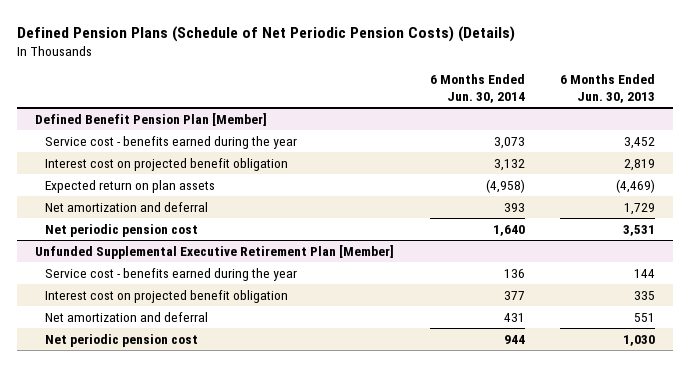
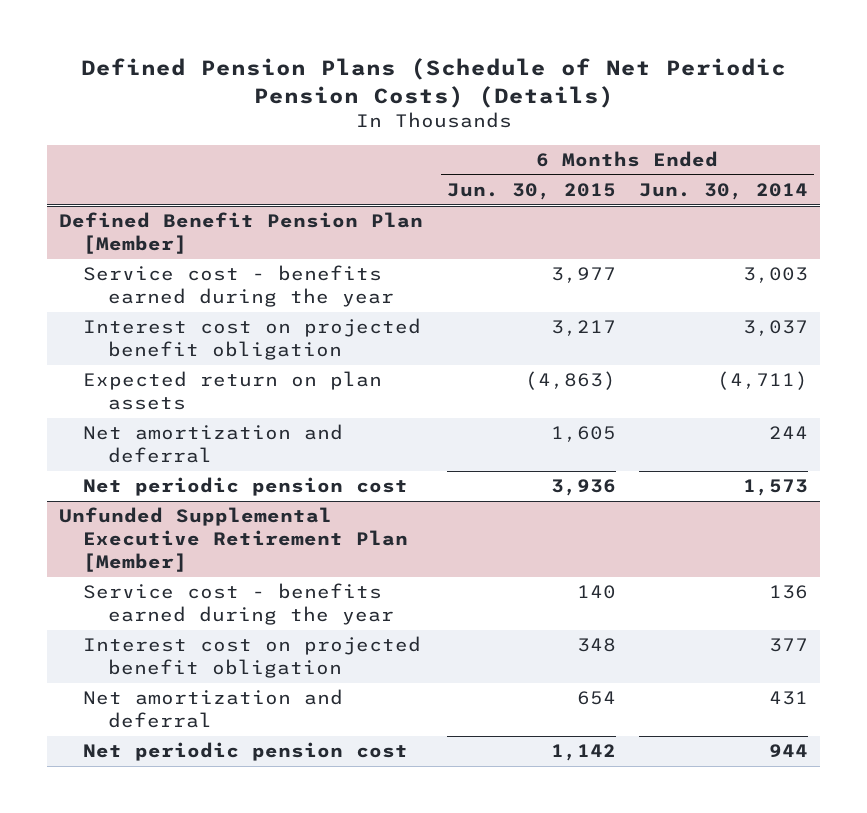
[560,74,656,103] 6 Months Ended Jun. 30, 2013 -> none
none -> [446,183,616,201] Jun. 30, 2015
[493,136,525,149] 3,073 -> [743,267,809,284] 3,003
[493,158,525,171] 3,132 -> [743,320,809,337] 3,037
[485,178,525,193] (4,958) -> [717,371,809,391] (4,711)
[503,202,525,212] 393 -> [769,426,809,440] 244
[492,224,525,236] 1,640 -> [743,479,809,497] 1,573

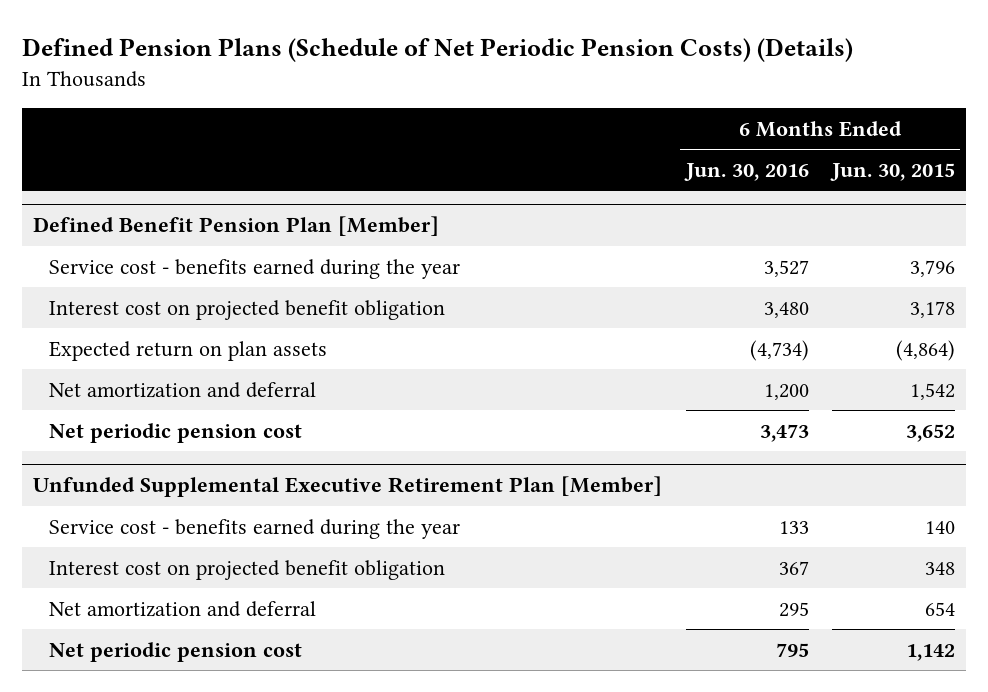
[639,183,809,201] Jun. 30, 2014 -> none
none -> [683,162,809,181] Jun. 30, 2016
[550,267,616,284] 3,977 -> [909,259,955,277] 3,796
[550,320,616,337] 3,217 -> [909,300,955,318] 3,178
[524,371,616,391] (4,863) -> [895,339,955,361] (4,864)
[550,426,616,443] 1,605 -> [909,382,955,400] 1,542
[550,479,616,497] 3,936 -> [905,423,955,442] 3,652

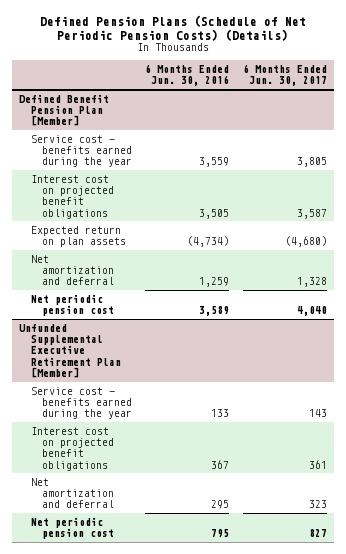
[829,162,955,181] Jun. 30, 2015 -> none
none -> [242,64,327,87] 6 Months Ended Jun. 30, 2017
[763,259,809,277] 3,527 -> [199,157,230,168] 3,559
[48,299,445,320] Interest cost on projected benefit obligation -> [30,174,114,219] Interest cost on projected benefit obligations
[763,301,809,318] 3,480 -> [199,208,230,219] 3,505
[763,383,809,400] 1,200 -> [199,277,230,288] 1,259
[759,423,809,442] 3,473 -> [199,306,230,317] 3,589
[48,559,445,580] Interest cost on projected benefit obligation -> [30,426,114,471] Interest cost on projected benefit obligations

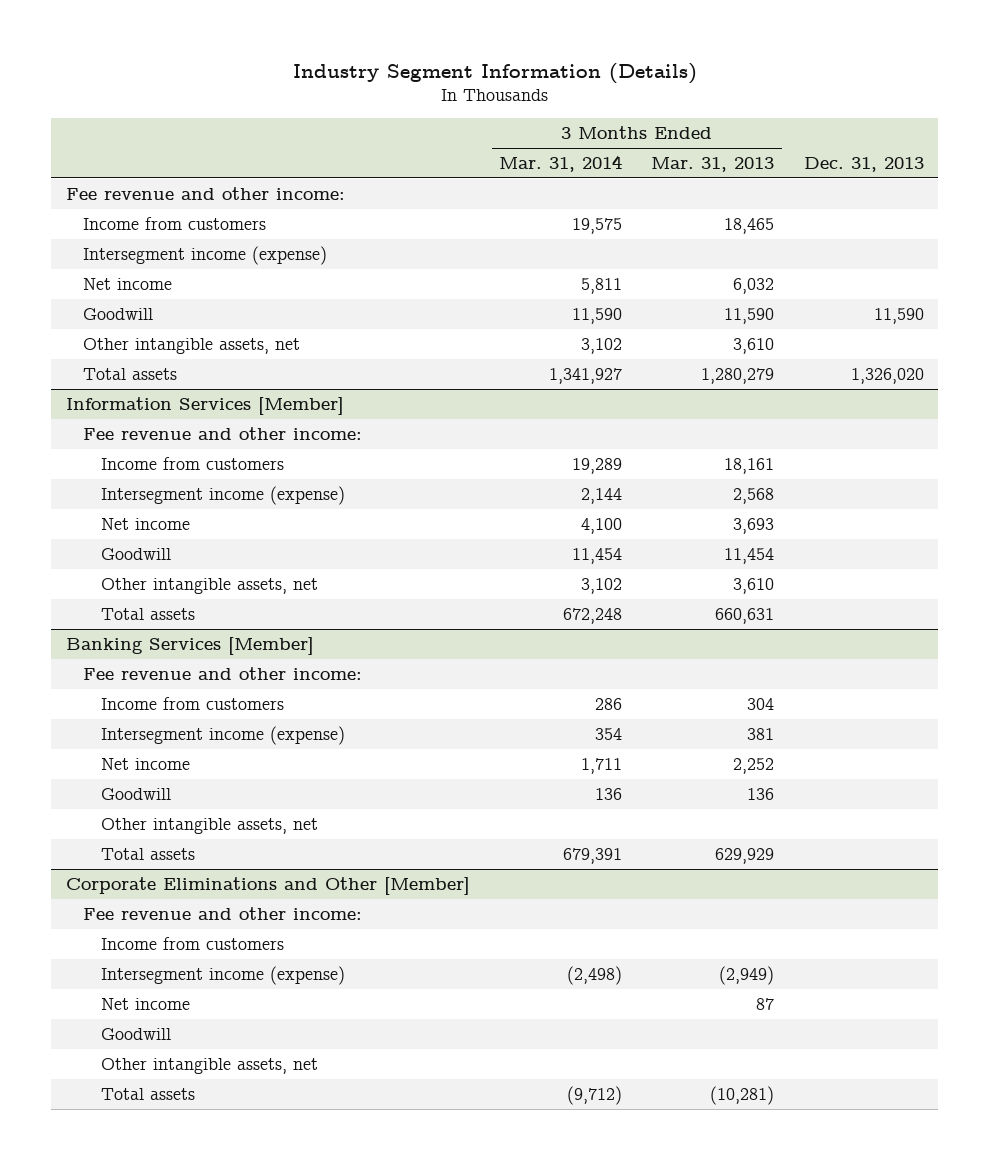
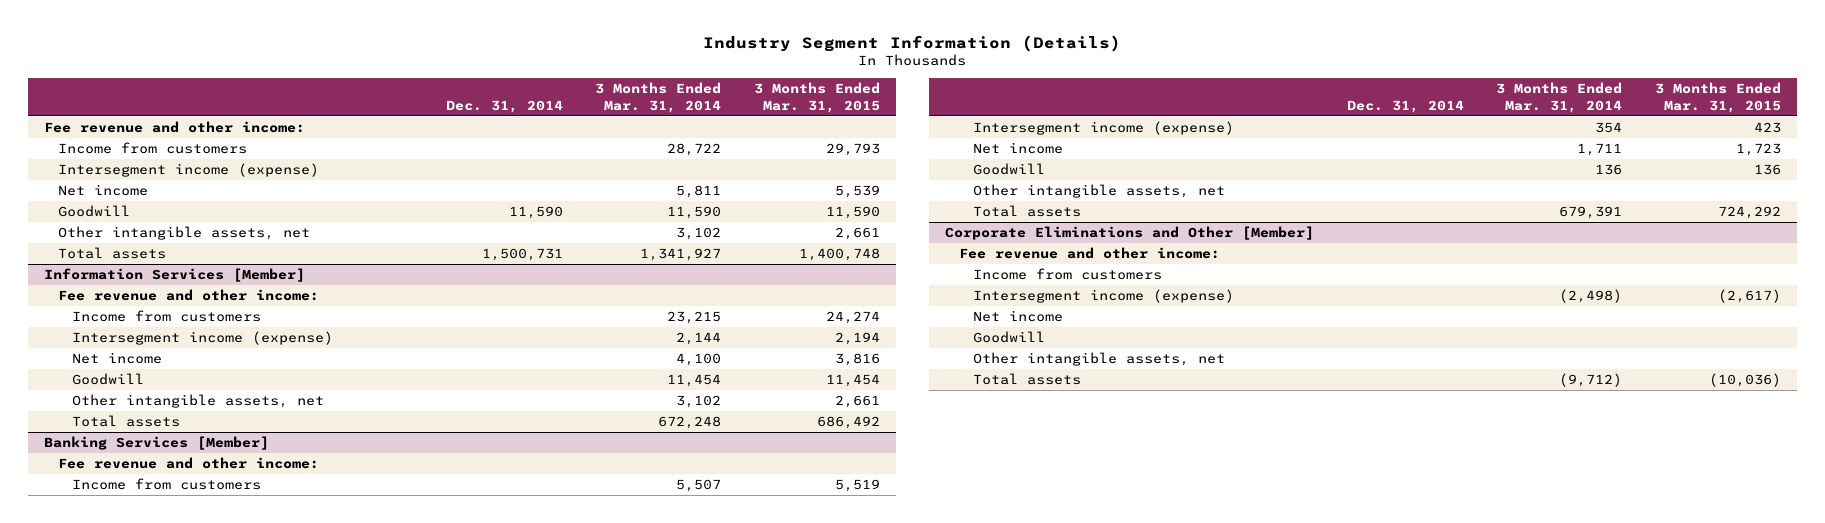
[651,157,775,173] Mar. 31, 2013 -> none
[803,157,924,173] Dec. 31, 2013 -> none
none -> [445,99,563,113] Dec. 31, 2014
none -> [753,82,880,113] 3 Months Ended Mar. 31, 2015
[572,217,623,234] 19,575 -> [667,142,722,156] 28,722
[572,457,623,474] 19,289 -> [667,310,722,324] 23,215
[595,697,623,710] 286 -> [676,478,722,492] 5,507

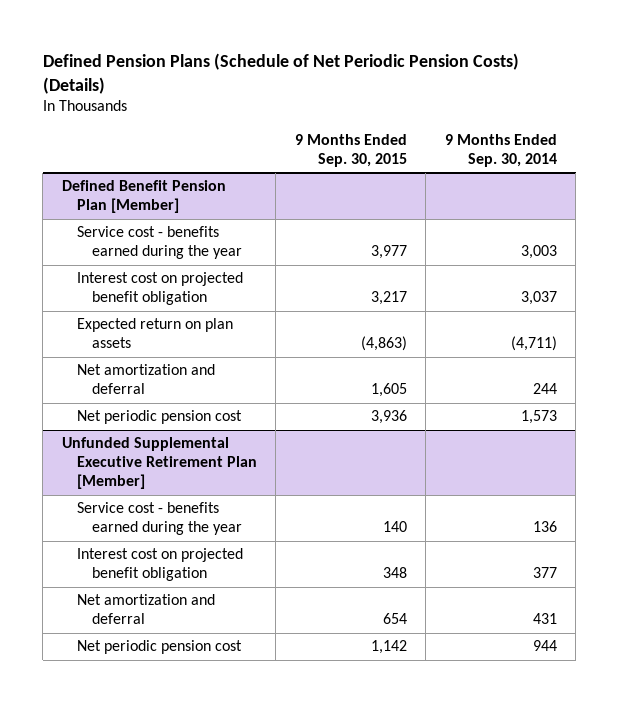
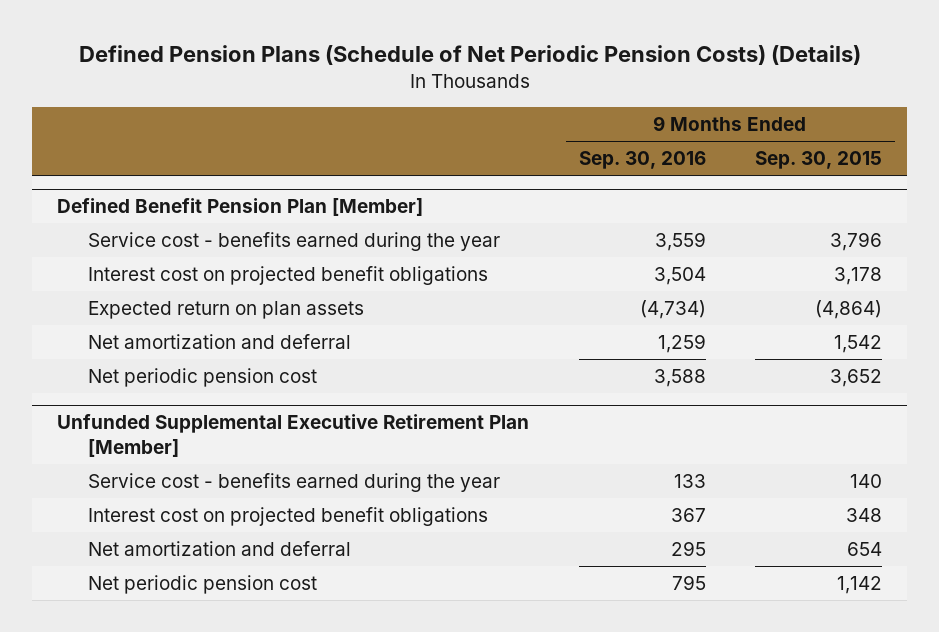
[444,134,557,168] 9 Months Ended Sep. 30, 2014 -> none
none -> [578,151,706,170] Sep. 30, 2016
[370,245,407,260] 3,977 -> [830,232,883,252] 3,796
[77,272,244,306] Interest cost on projected benefit obligation -> [87,266,488,286] Interest cost on projected benefit obligations
[370,291,407,306] 3,217 -> [834,267,883,286] 3,178
[360,336,407,352] (4,863) -> [815,300,883,320] (4,864)
[370,383,407,398] 1,605 -> [834,335,883,354] 1,542
[370,410,407,425] 3,936 -> [830,369,883,388] 3,652
[77,548,244,582] Interest cost on projected benefit obligation -> [87,507,488,527] Interest cost on projected benefit obligations

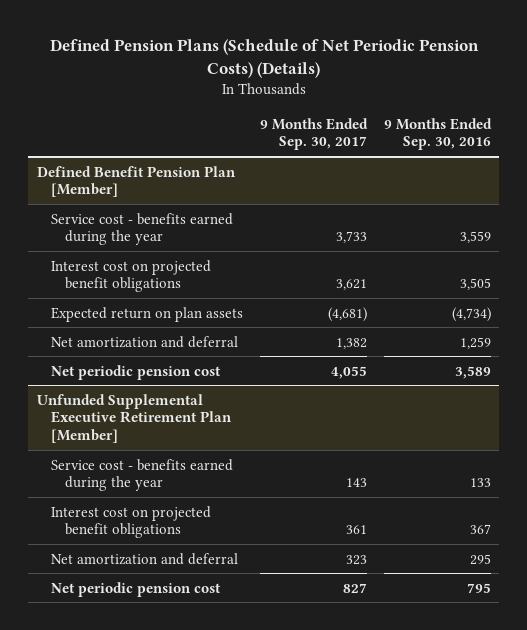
[755,151,883,170] Sep. 30, 2015 -> none
none -> [259,117,368,151] 9 Months Ended Sep. 30, 2017
[653,267,706,286] 3,504 -> [459,278,491,291] 3,505
[653,369,706,388] 3,588 -> [454,365,491,379] 3,589

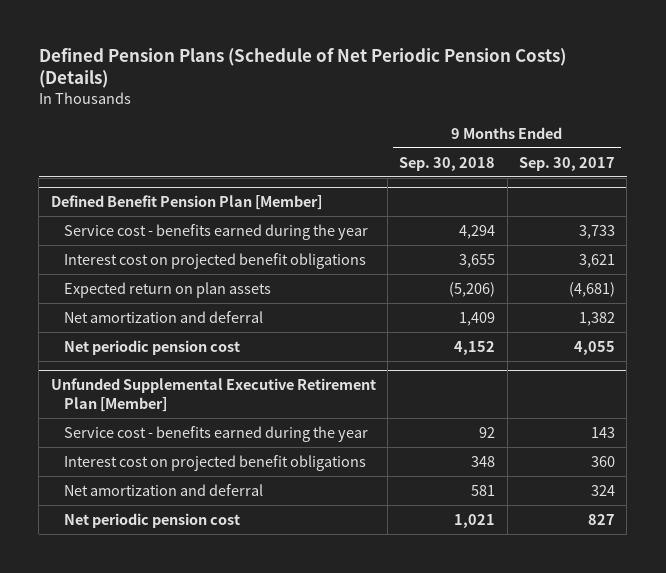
[383,117,492,151] 9 Months Ended Sep. 30, 2016 -> none
none -> [399,156,496,171] Sep. 30, 2018
[345,525,367,535] 361 -> [590,455,615,467] 360
[345,554,367,565] 323 -> [590,484,615,496] 324

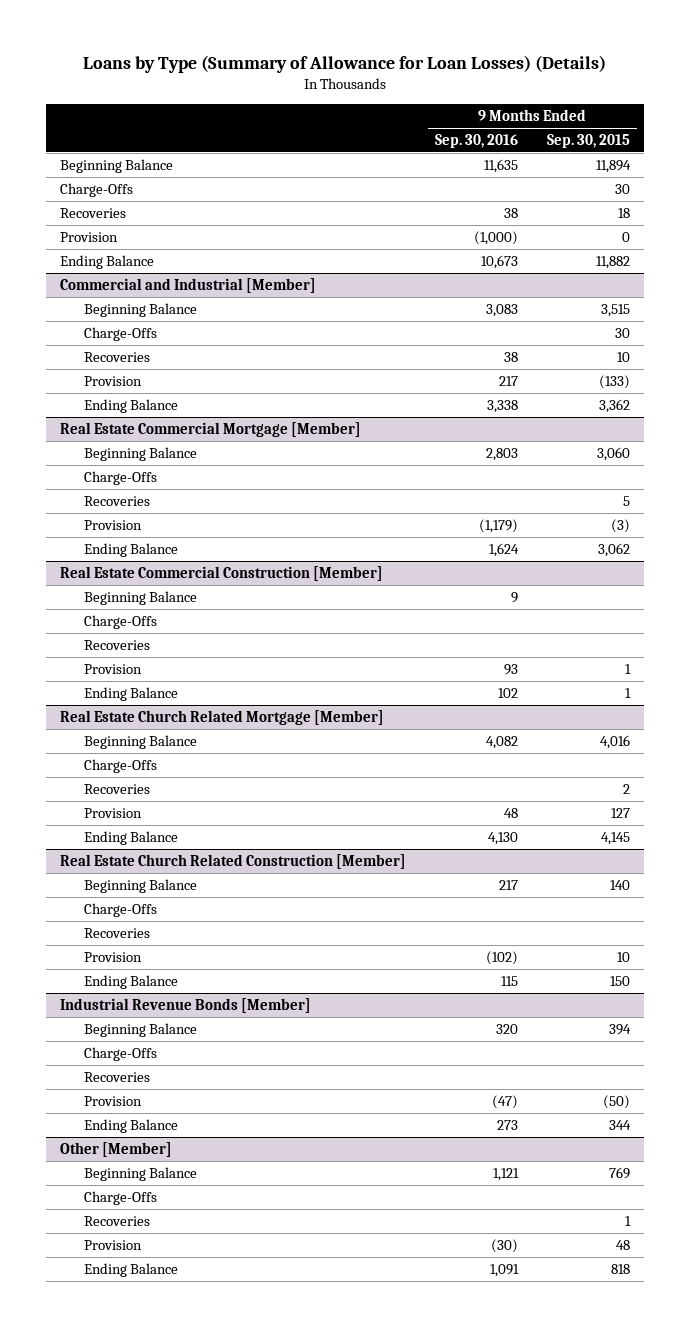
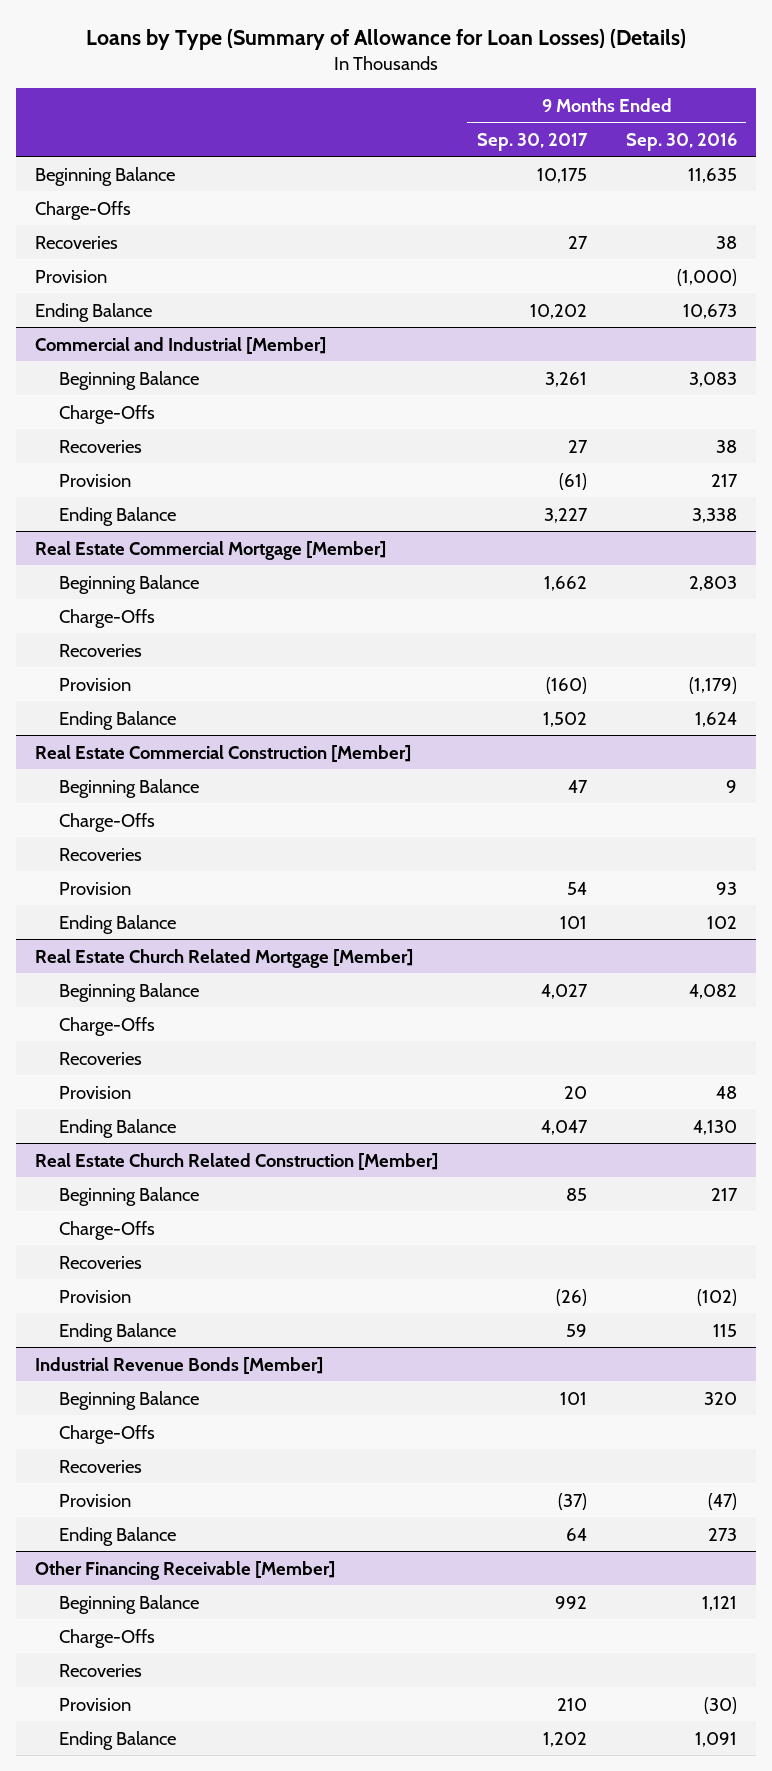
[546,134,630,149] Sep. 30, 2015 -> none
none -> [476,132,588,151] Sep. 30, 2017
[60,1141,173,1157] Other [Member] -> [35,1560,336,1580] Other Financing Receivable [Member]

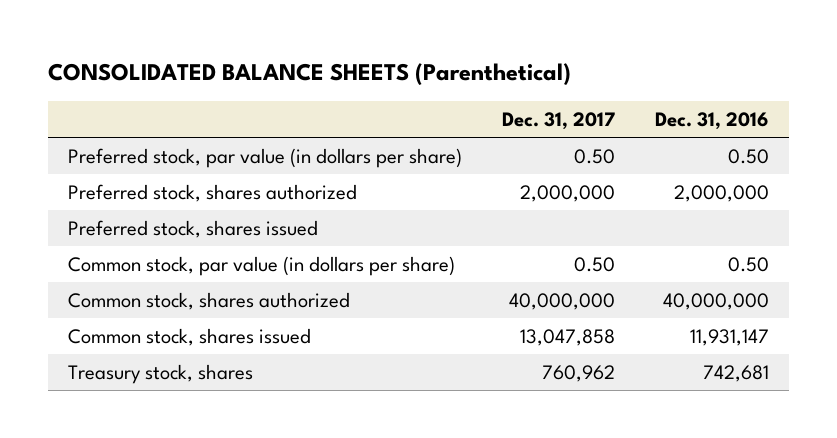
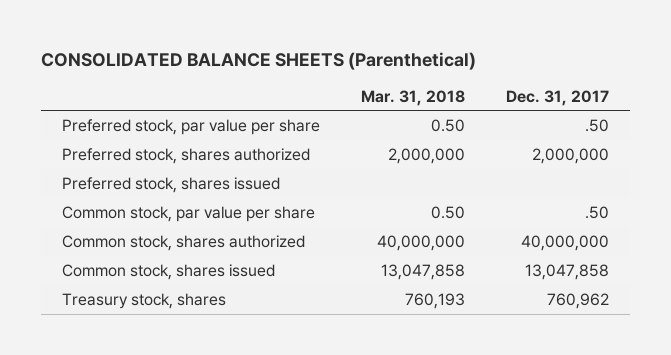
[655,112,770,131] Dec. 31, 2016 -> none
none -> [361,89,466,106] Mar. 31, 2018
[68,147,463,168] Preferred stock, par value (in dollars per share) -> [61,119,320,136] Preferred stock, par value per share
[574,148,616,164] 0.50 -> [585,119,610,133] .50
[68,255,456,276] Common stock, par value (in dollars per share) -> [61,206,315,223] Common stock, par value per share
[574,256,616,272] 0.50 -> [585,206,610,220] .50

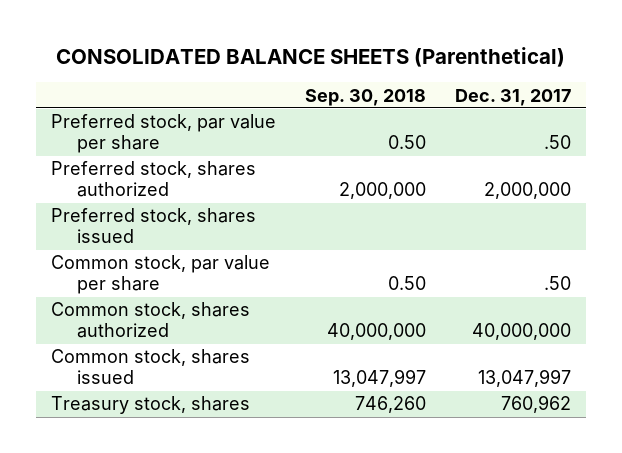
[361,89,466,106] Mar. 31, 2018 -> none
none -> [304,88,426,106] Sep. 30, 2018
[525,264,610,281] 13,047,858 -> [478,369,572,388] 13,047,997

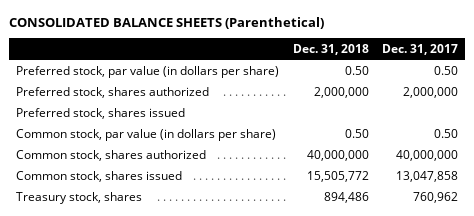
[304,88,426,106] Sep. 30, 2018 -> none
none -> [292,43,369,55] Dec. 31, 2018
[50,114,276,154] Preferred stock, par value per share -> [16,65,280,78] Preferred stock, par value (in dollars per share)
[544,135,572,150] .50 -> [434,65,459,75] 0.50
[50,255,270,295] Common stock, par value per share -> [16,128,277,141] Common stock, par value (in dollars per share)
[544,276,572,291] .50 -> [434,128,459,138] 0.50
[478,369,572,388] 13,047,997 -> [396,170,459,182] 13,047,858

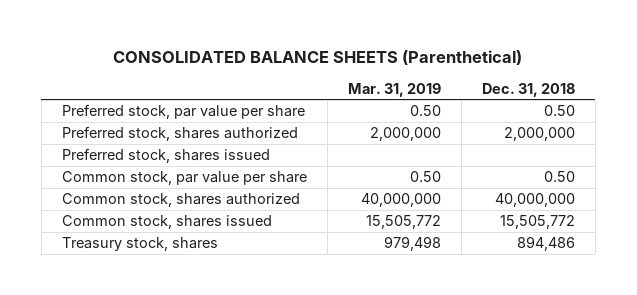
[382,43,459,55] Dec. 31, 2017 -> none
none -> [347,82,441,97] Mar. 31, 2019
[16,65,280,78] Preferred stock, par value (in dollars per share) -> [61,104,305,120] Preferred stock, par value per share
[16,128,277,141] Common stock, par value (in dollars per share) -> [61,171,307,186] Common stock, par value per share

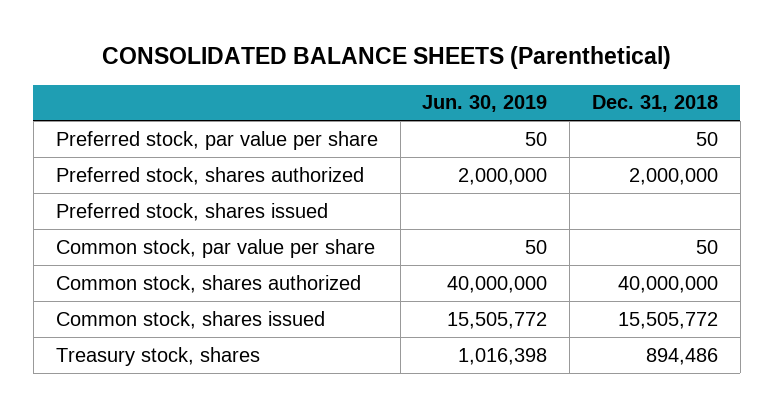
[347,82,441,97] Mar. 31, 2019 -> none
none -> [422,95,548,113] Jun. 30, 2019
[543,105,575,117] 0.50 -> [696,131,719,146] 50
[543,171,575,183] 0.50 -> [696,239,719,254] 50

